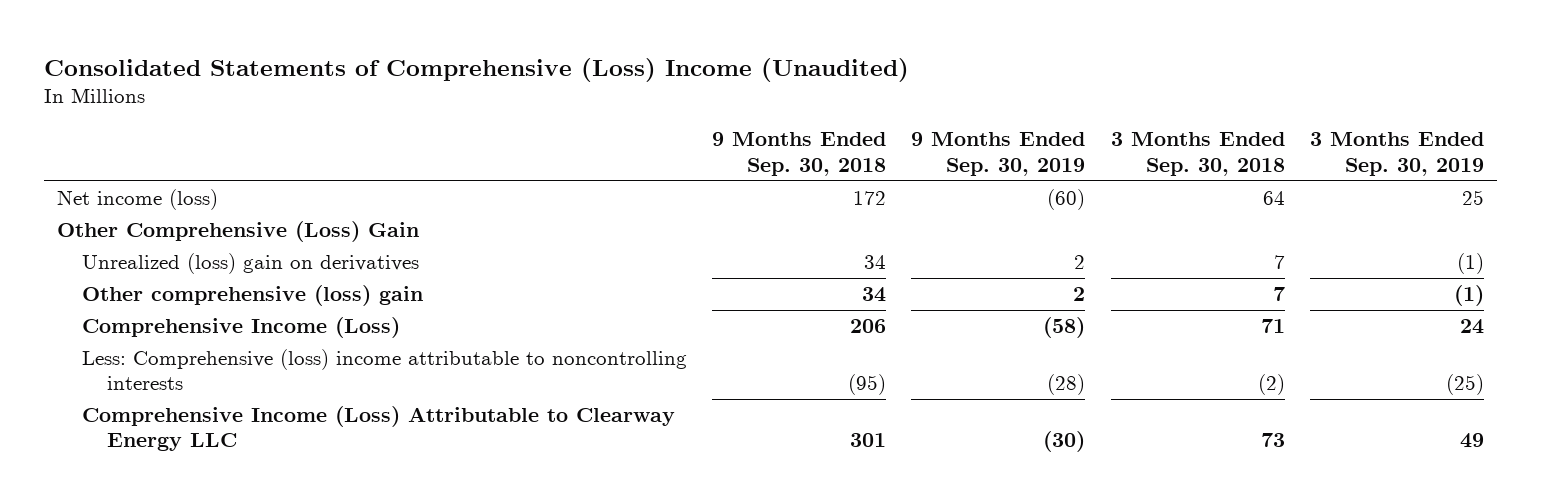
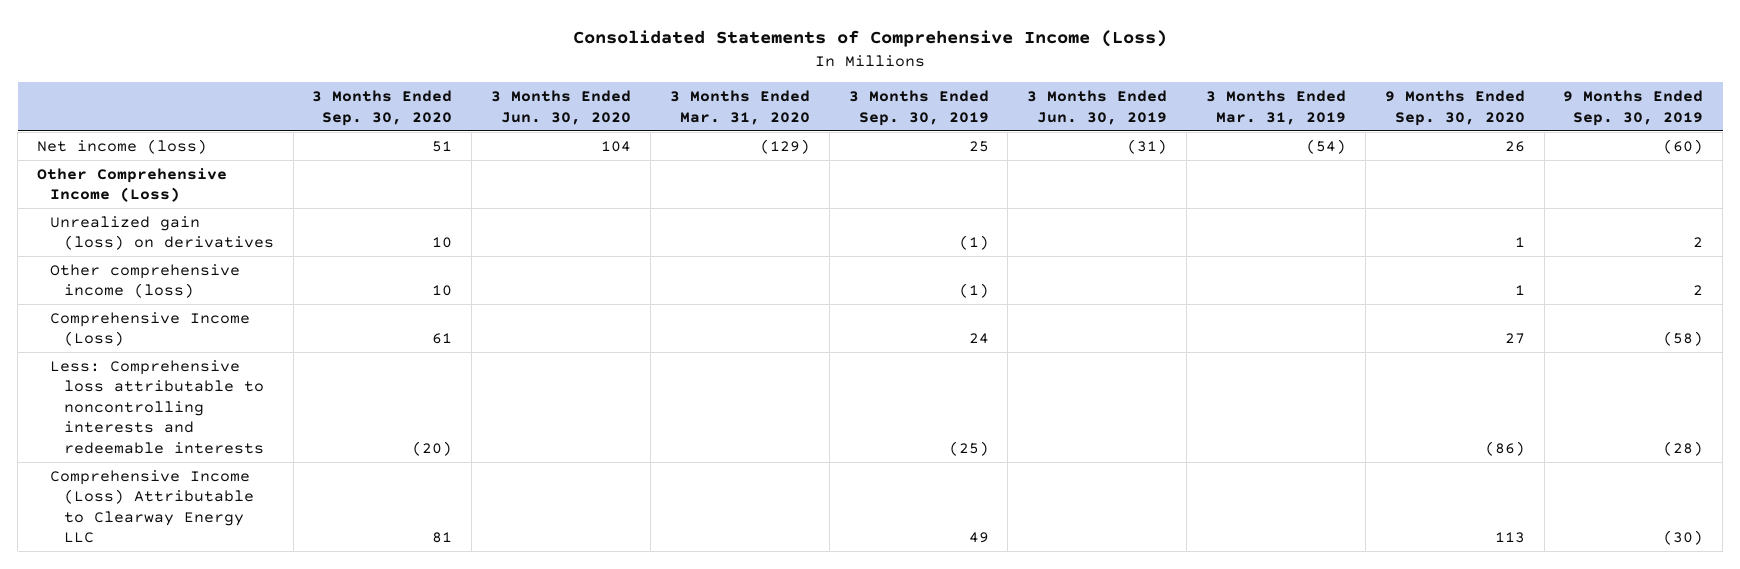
[43,57,909,82] Consolidated Statements of Comprehensive (Loss) Income (Unaudited) -> [573,30,1168,48] Consolidated Statements of Comprehensive Income (Loss)
[712,132,887,176] 9 Months Ended Sep. 30, 2018 -> none
[1110,132,1285,176] 3 Months Ended Sep. 30, 2018 -> none
none -> [312,90,453,126] 3 Months Ended Sep. 30, 2020
none -> [491,90,632,125] 3 Months Ended Jun. 30, 2020
none -> [669,90,810,125] 3 Months Ended Mar. 31, 2020
none -> [1027,90,1168,125] 3 Months Ended Jun. 30, 2019
none -> [1205,90,1346,125] 3 Months Ended Mar. 31, 2019
none -> [1384,90,1525,126] 9 Months Ended Sep. 30, 2020
[56,220,419,242] Other Comprehensive (Loss) Gain -> [36,167,227,203] Other Comprehensive Income (Loss)
[81,252,419,274] Unrealized (loss) gain on derivatives -> [50,215,274,251] Unrealized gain (loss) on derivatives
[81,284,423,306] Other comprehensive (loss) gain -> [50,263,241,299] Other comprehensive income (loss)
[81,348,687,391] Less: Comprehensive (loss) income attributable to noncontrolling interests -> [50,359,264,455] Less: Comprehensive loss attributable to noncontrolling interests and redeemable interests

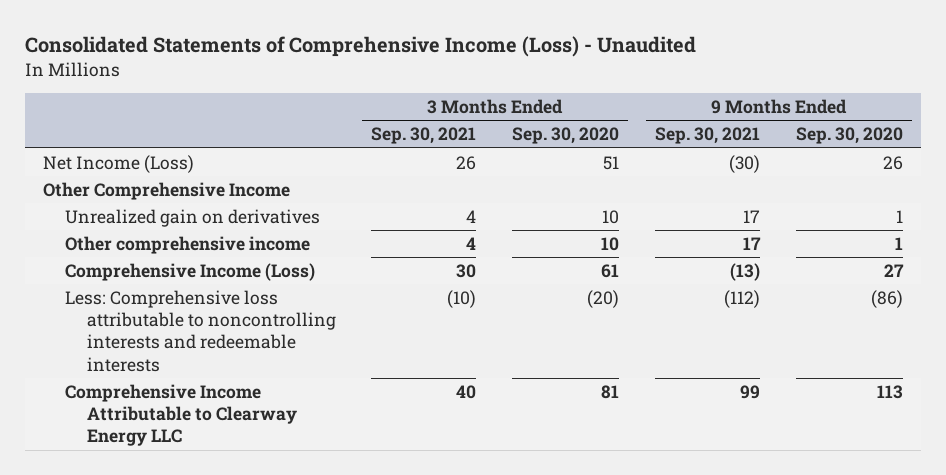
[573,30,1168,48] Consolidated Statements of Comprehensive Income (Loss) -> [24,36,696,58] Consolidated Statements of Comprehensive Income (Loss) - Unaudited
[491,90,632,125] 3 Months Ended Jun. 30, 2020 -> none
[669,90,810,125] 3 Months Ended Mar. 31, 2020 -> none
[848,90,989,126] 3 Months Ended Sep. 30, 2019 -> none
[1027,90,1168,125] 3 Months Ended Jun. 30, 2019 -> none
[1205,90,1346,125] 3 Months Ended Mar. 31, 2019 -> none
[1563,90,1704,126] 9 Months Ended Sep. 30, 2019 -> none
none -> [371,127,477,145] Sep. 30, 2021
none -> [655,127,761,145] Sep. 30, 2021
[36,138,207,154] Net income (loss) -> [42,154,194,173] Net Income (Loss)
[36,167,227,203] Other Comprehensive Income (Loss) -> [42,181,290,200] Other Comprehensive Income
[50,215,274,251] Unrealized gain (loss) on derivatives -> [64,208,320,227] Unrealized gain on derivatives
[50,263,241,299] Other comprehensive income (loss) -> [64,235,310,254] Other comprehensive income
[50,469,254,544] Comprehensive Income (Loss) Attributable to Clearway Energy LLC -> [64,383,297,447] Comprehensive Income Attributable to Clearway Energy LLC

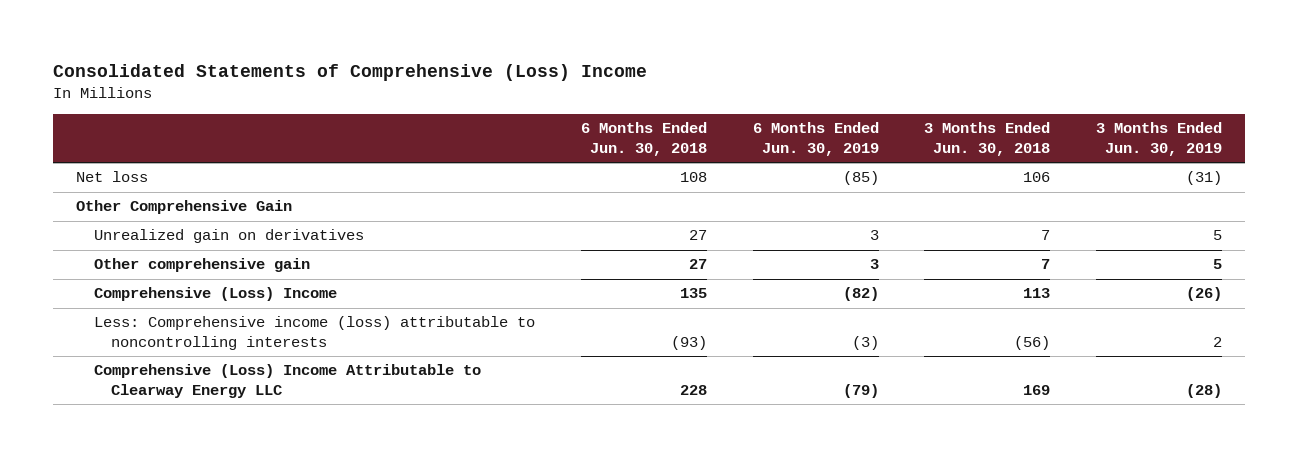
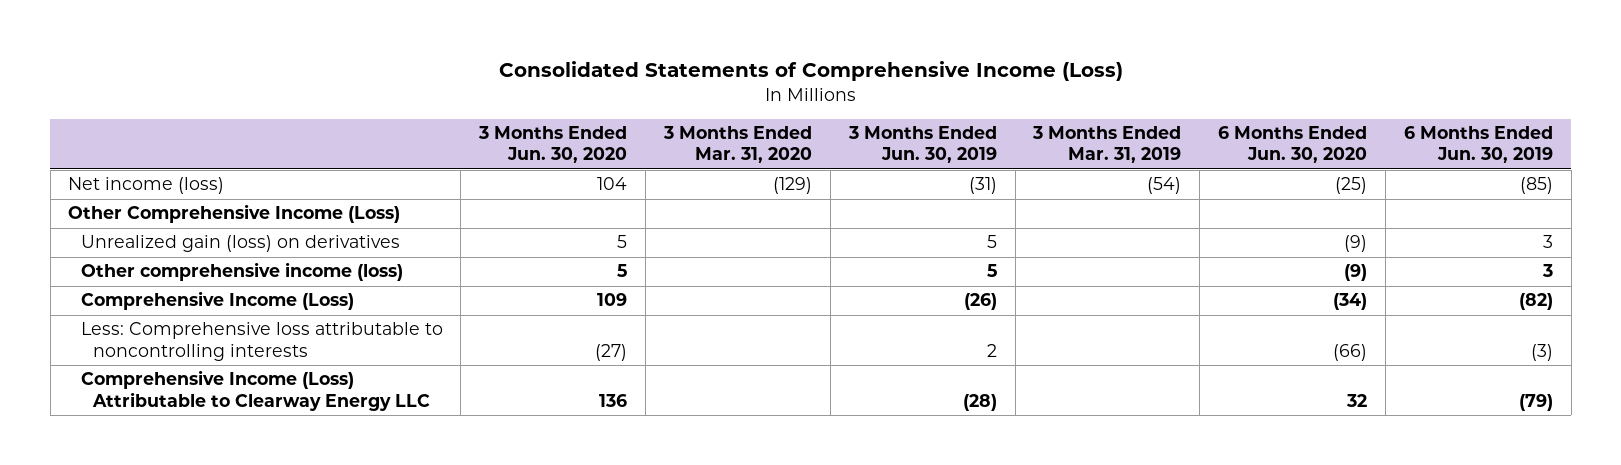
[53,64,648,82] Consolidated Statements of Comprehensive (Loss) Income -> [498,61,1123,82] Consolidated Statements of Comprehensive Income (Loss)
[580,122,707,157] 6 Months Ended Jun. 30, 2018 -> none
[924,122,1051,157] 3 Months Ended Jun. 30, 2018 -> none
none -> [478,125,628,164] 3 Months Ended Jun. 30, 2020
none -> [663,125,813,164] 3 Months Ended Mar. 31, 2020
none -> [1032,125,1182,164] 3 Months Ended Mar. 31, 2019
none -> [1218,125,1368,164] 6 Months Ended Jun. 30, 2020
[76,171,149,183] Net loss -> [68,177,225,195] Net income (loss)
[76,200,293,215] Other Comprehensive Gain -> [68,204,401,224] Other Comprehensive Income (Loss)
[93,229,364,244] Unrealized gain on derivatives -> [80,235,400,253] Unrealized gain (loss) on derivatives
[93,258,310,273] Other comprehensive gain -> [80,262,403,282] Other comprehensive income (loss)
[93,287,337,302] Comprehensive (Loss) Income -> [80,291,354,311] Comprehensive Income (Loss)
[93,316,535,351] Less: Comprehensive income (loss) attributable to noncontrolling interests -> [80,322,443,361] Less: Comprehensive loss attributable to noncontrolling interests
[93,364,481,399] Comprehensive (Loss) Income Attributable to Clearway Energy LLC -> [80,370,430,411] Comprehensive Income (Loss) Attributable to Clearway Energy LLC

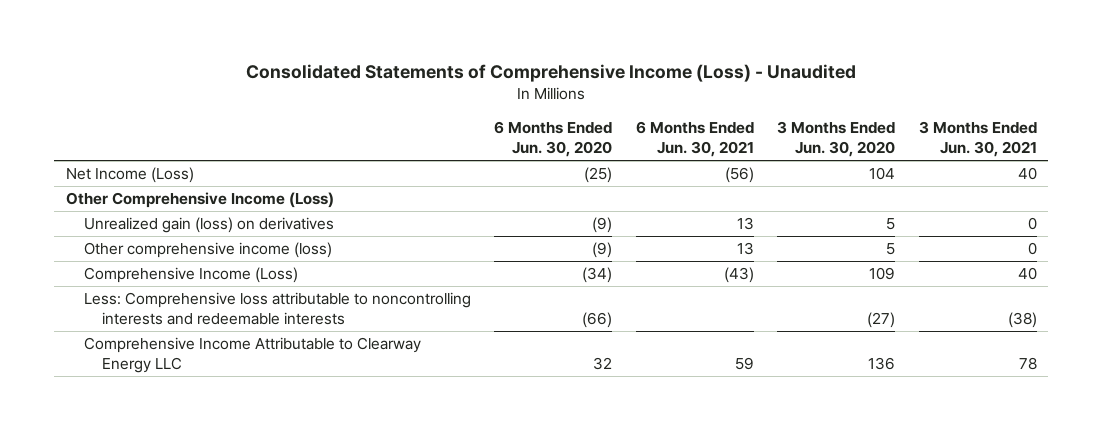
[498,61,1123,82] Consolidated Statements of Comprehensive Income (Loss) -> [246,64,857,83] Consolidated Statements of Comprehensive Income (Loss) - Unaudited
[663,125,813,164] 3 Months Ended Mar. 31, 2020 -> none
[847,125,997,164] 3 Months Ended Jun. 30, 2019 -> none
[1032,125,1182,164] 3 Months Ended Mar. 31, 2019 -> none
[1403,125,1553,164] 6 Months Ended Jun. 30, 2019 -> none
none -> [635,121,754,158] 6 Months Ended Jun. 30, 2021
none -> [918,121,1037,158] 3 Months Ended Jun. 30, 2021
[68,177,225,195] Net income (loss) -> [65,167,194,184] Net Income (Loss)
[80,322,443,361] Less: Comprehensive loss attributable to noncontrolling interests -> [83,292,471,326] Less: Comprehensive loss attributable to noncontrolling interests and redeemable interests
[80,370,430,411] Comprehensive Income (Loss) Attributable to Clearway Energy LLC -> [83,337,421,374] Comprehensive Income Attributable to Clearway Energy LLC

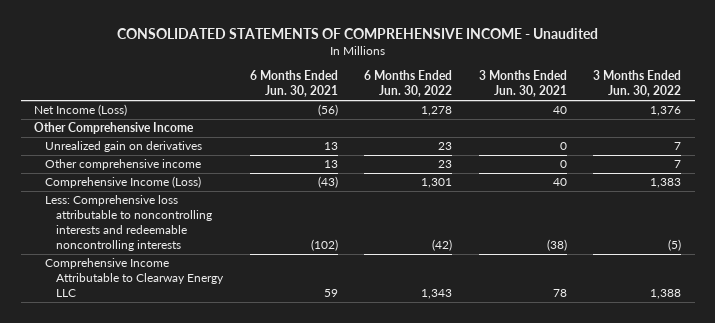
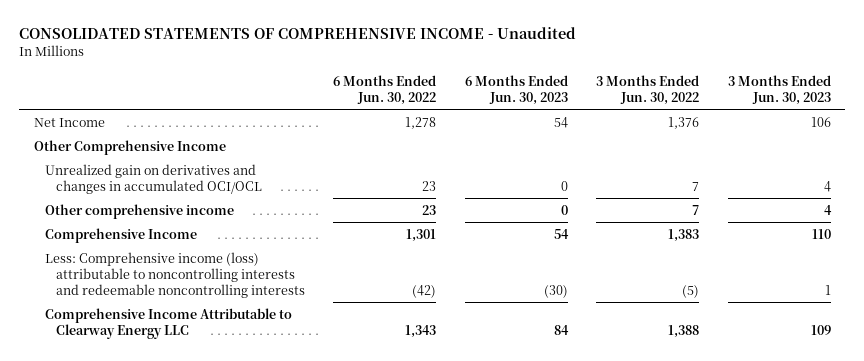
[249,70,338,98] 6 Months Ended Jun. 30, 2021 -> none
[478,70,567,98] 3 Months Ended Jun. 30, 2021 -> none
none -> [464,74,568,106] 6 Months Ended Jun. 30, 2023
none -> [727,74,831,106] 3 Months Ended Jun. 30, 2023
[33,104,127,117] Net Income (Loss) -> [33,117,105,127] Net Income
[44,141,202,153] Unrealized gain on derivatives -> [44,163,263,194] Unrealized gain on derivatives and changes in accumulated OCI/OCL
[44,176,201,189] Comprehensive Income (Loss) -> [44,227,197,243] Comprehensive Income
[44,195,212,251] Less: Comprehensive loss attributable to noncontrolling interests and redeemable noncontrolling interests -> [44,251,306,299] Less: Comprehensive income (loss) attributable to noncontrolling interests and redeemable noncontrolling interests

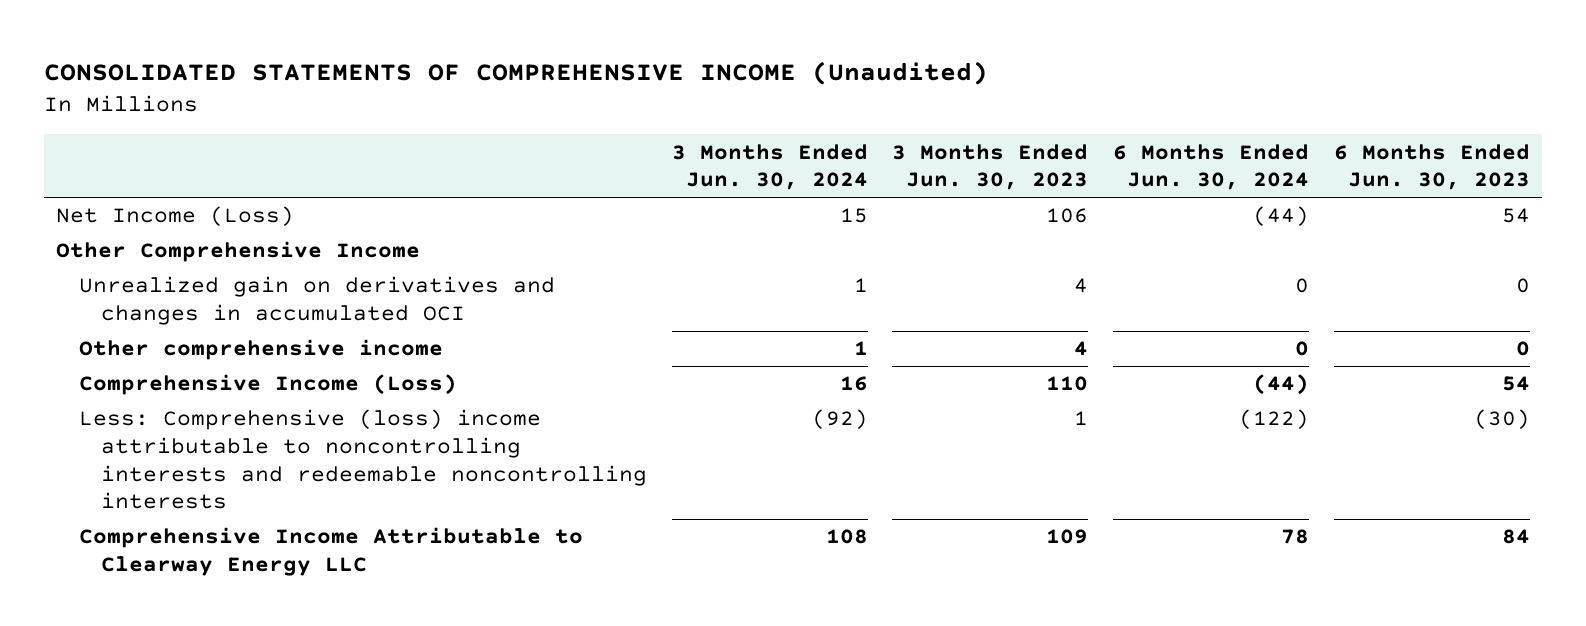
[19,27,577,40] CONSOLIDATED STATEMENTS OF COMPREHENSIVE INCOME - Unaudited -> [43,60,988,85] CONSOLIDATED STATEMENTS OF COMPREHENSIVE INCOME (Unaudited)
[333,74,437,106] 6 Months Ended Jun. 30, 2022 -> none
[596,74,700,106] 3 Months Ended Jun. 30, 2022 -> none
none -> [671,143,868,191] 3 Months Ended Jun. 30, 2024
none -> [1113,143,1310,191] 6 Months Ended Jun. 30, 2024
[33,117,105,127] Net Income -> [56,206,295,227] Net Income (Loss)
[44,163,263,194] Unrealized gain on derivatives and changes in accumulated OCI/OCL -> [78,276,555,326] Unrealized gain on derivatives and changes in accumulated OCI
[44,227,197,243] Comprehensive Income -> [78,374,457,396] Comprehensive Income (Loss)
[44,251,306,299] Less: Comprehensive income (loss) attributable to noncontrolling interests and redeemable noncontrolling interests -> [78,409,648,510] Less: Comprehensive (loss) income attributable to noncontrolling interests and redeemable noncontrolling interests

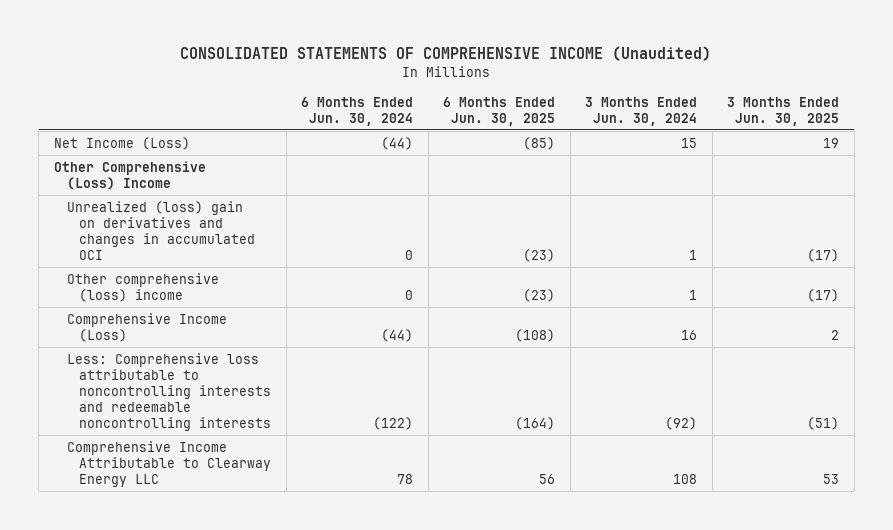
[892,143,1089,191] 3 Months Ended Jun. 30, 2023 -> none
[1333,143,1530,191] 6 Months Ended Jun. 30, 2023 -> none
none -> [443,96,556,126] 6 Months Ended Jun. 30, 2025
none -> [727,96,840,126] 3 Months Ended Jun. 30, 2025
[56,241,421,263] Other Comprehensive Income -> [53,160,206,190] Other Comprehensive (Loss) Income
[78,276,555,326] Unrealized gain on derivatives and changes in accumulated OCI -> [66,200,256,260] Unrealized (loss) gain on derivatives and changes in accumulated OCI
[78,339,443,361] Other comprehensive income -> [66,272,219,302] Other comprehensive (loss) income
[78,409,648,510] Less: Comprehensive (loss) income attributable to noncontrolling interests and redeemable noncontrolling interests -> [66,352,272,431] Less: Comprehensive loss attributable to noncontrolling interests and redeemable noncontrolling interests

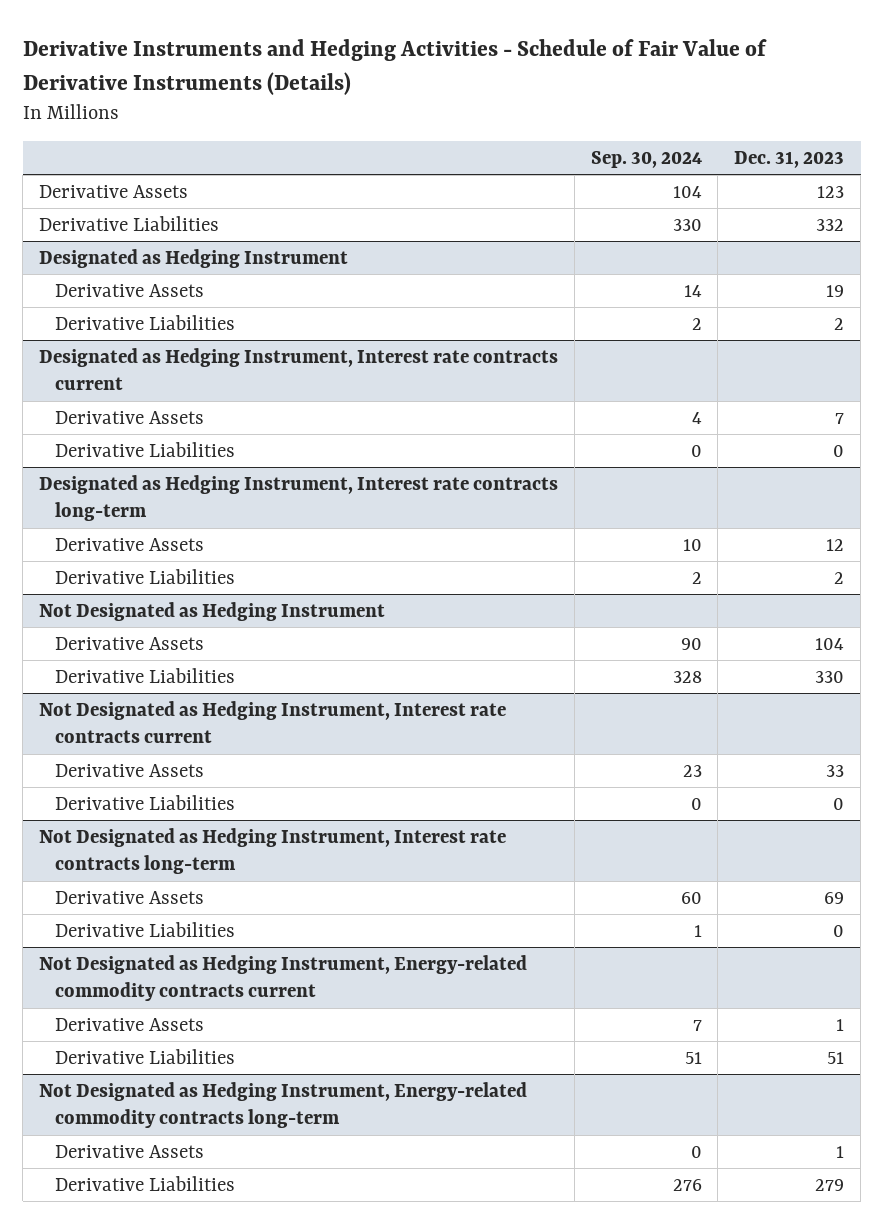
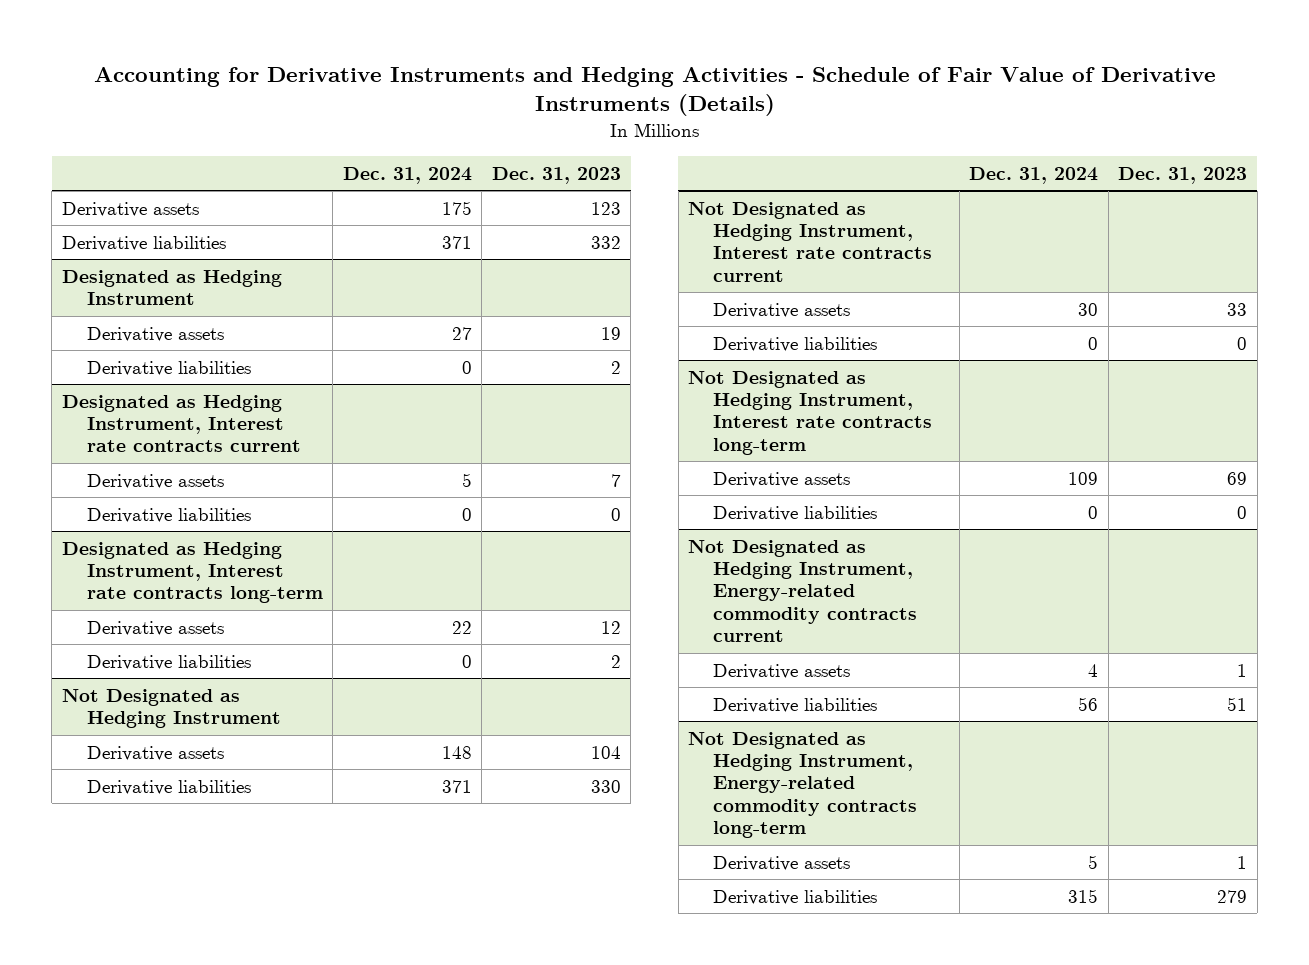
[22,39,767,95] Derivative Instruments and Hedging Activities - Schedule of Fair Value of Derivative Instruments (Details) -> [93,66,1216,117] Accounting for Derivative Instruments and Hedging Activities - Schedule of Fair Value of Derivative Instruments (Details)
[590,150,702,168] Sep. 30, 2024 -> none
none -> [342,166,472,184] Dec. 31, 2024
[38,184,188,198] Derivative Assets -> [61,201,199,217] Derivative assets
[38,215,219,231] Derivative Liabilities -> [61,235,226,251] Derivative liabilities
[55,283,205,297] Derivative Assets -> [86,326,224,342] Derivative assets
[55,314,236,330] Derivative Liabilities -> [86,360,251,376] Derivative liabilities
[55,410,205,424] Derivative Assets -> [86,473,224,489] Derivative assets
[55,441,236,457] Derivative Liabilities -> [86,507,251,523] Derivative liabilities
[55,537,205,551] Derivative Assets -> [86,620,224,636] Derivative assets
[55,568,236,584] Derivative Liabilities -> [86,654,251,670] Derivative liabilities
[55,636,205,650] Derivative Assets -> [86,745,224,761] Derivative assets
[55,667,236,683] Derivative Liabilities -> [86,779,251,795] Derivative liabilities
[55,763,205,777] Derivative Assets -> [713,302,851,318] Derivative assets
[55,794,236,810] Derivative Liabilities -> [713,336,878,352] Derivative liabilities
[55,890,205,904] Derivative Assets -> [713,471,851,487] Derivative assets
[55,921,236,937] Derivative Liabilities -> [713,505,878,521] Derivative liabilities
[55,1017,205,1031] Derivative Assets -> [713,663,851,679] Derivative assets
[55,1048,236,1064] Derivative Liabilities -> [713,697,878,713] Derivative liabilities
[55,1144,205,1158] Derivative Assets -> [713,855,851,871] Derivative assets
[55,1175,236,1191] Derivative Liabilities -> [713,889,878,905] Derivative liabilities

